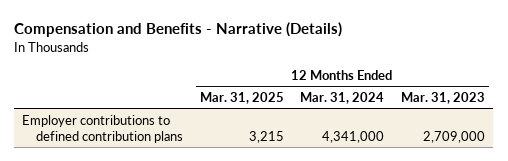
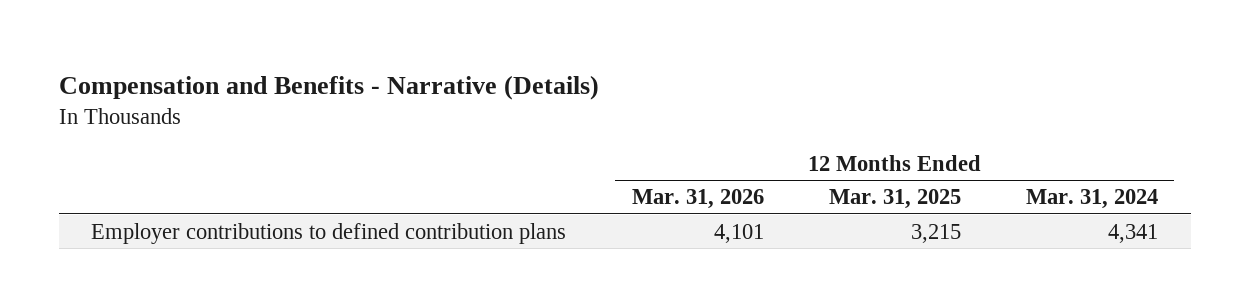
[401,91,486,104] Mar. 31, 2023 -> none
none -> [631,189,764,210] Mar. 31, 2026
[322,131,385,144] 4,341,000 -> [1108,224,1159,244] 4,341

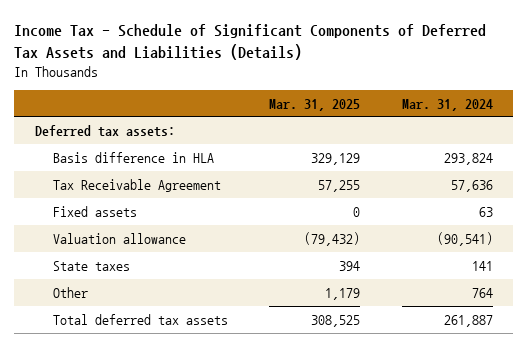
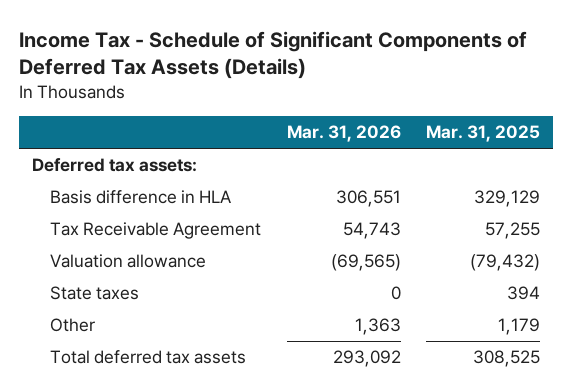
[13,24,486,61] Income Tax - Schedule of Significant Components of Deferred Tax Assets and Liabilities (Details) -> [19,30,528,80] Income Tax - Schedule of Significant Components of Deferred Tax Assets (Details)
[401,98,493,111] Mar. 31, 2024 -> none
none -> [286,125,401,143] Mar. 31, 2026
[52,205,137,217] Fixed assets -> none

